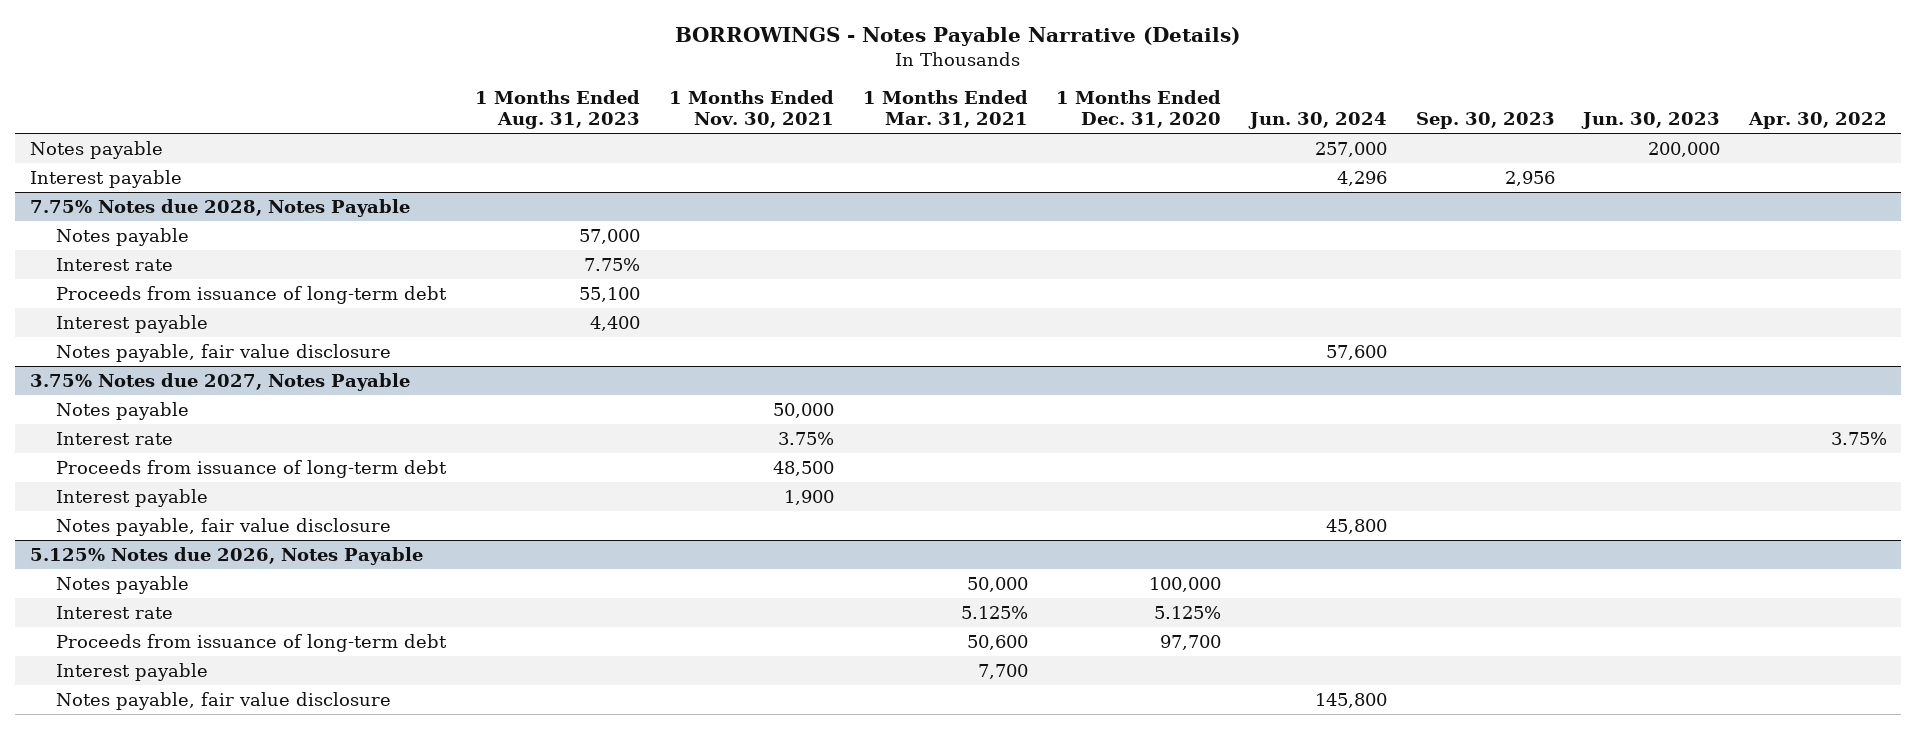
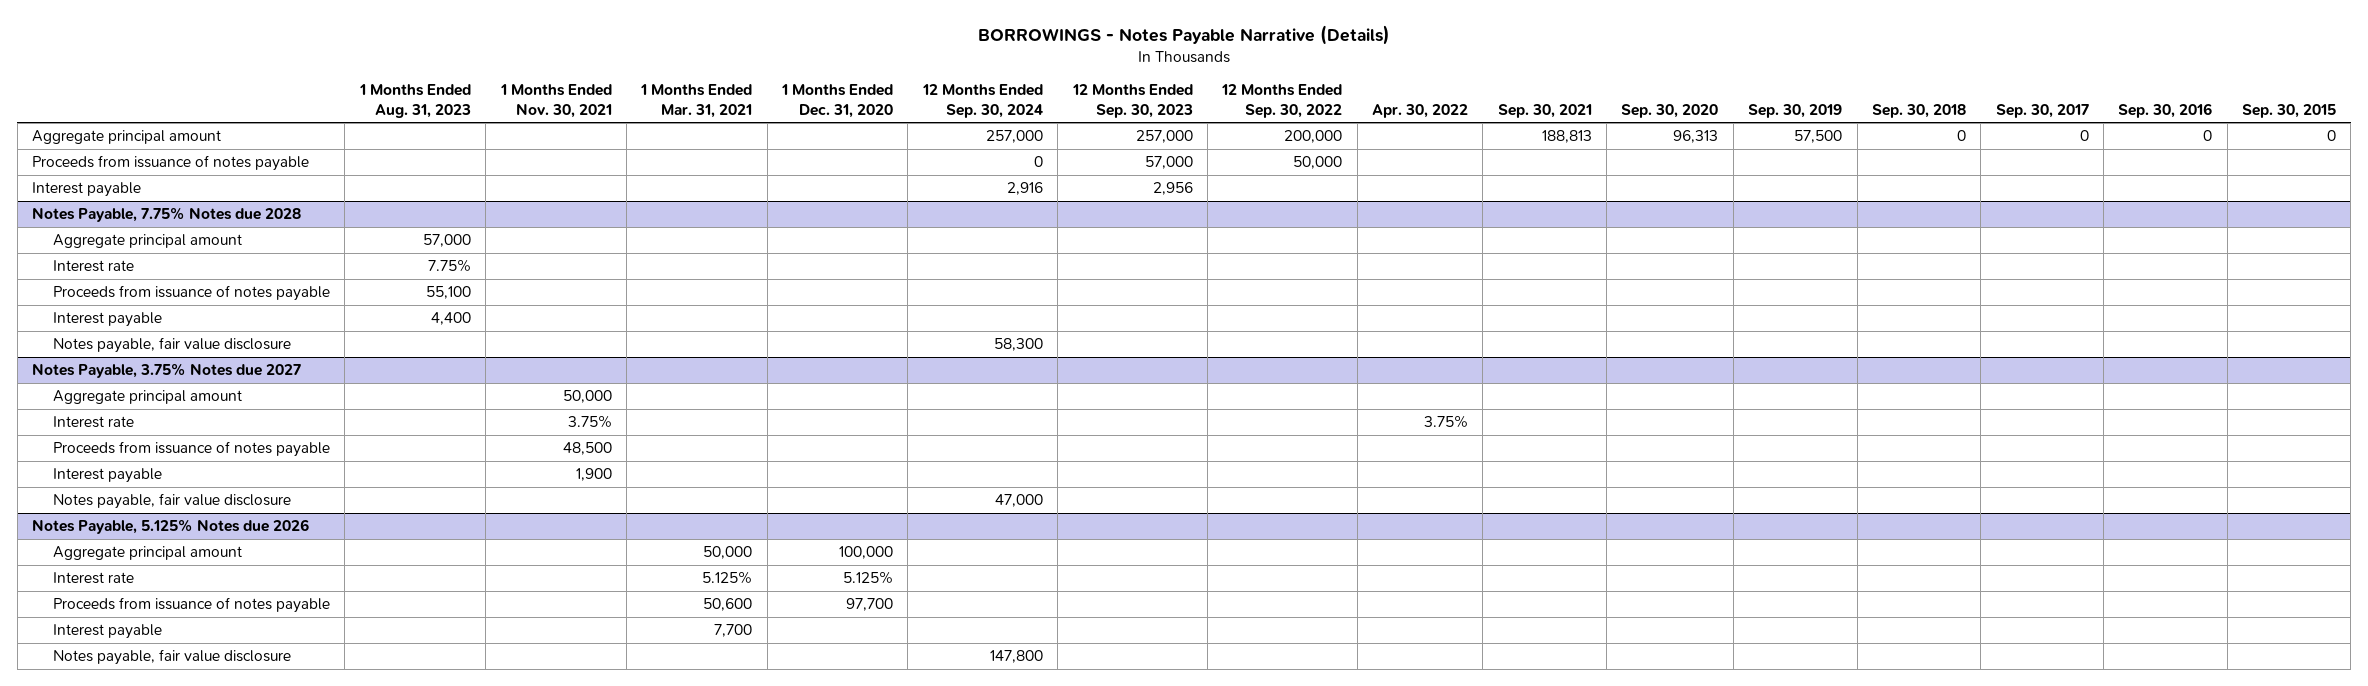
[1247,112,1387,130] Jun. 30, 2024 -> none
[1415,112,1555,130] Sep. 30, 2023 -> none
[1581,112,1721,130] Jun. 30, 2023 -> none
none -> [921,84,1043,118] 12 Months Ended Sep. 30, 2024
none -> [1071,84,1193,118] 12 Months Ended Sep. 30, 2023
none -> [1221,84,1343,118] 12 Months Ended Sep. 30, 2022
none -> [1497,103,1592,118] Sep. 30, 2021
none -> [1621,103,1719,118] Sep. 30, 2020
none -> [1748,103,1843,118] Sep. 30, 2019
none -> [1871,103,1966,118] Sep. 30, 2018
none -> [1995,103,2089,118] Sep. 30, 2017
none -> [2118,102,2213,118] Sep. 30, 2016
none -> [2242,103,2337,118] Sep. 30, 2015
[29,140,163,159] Notes payable -> [32,130,222,145] Aggregate principal amount
none -> [32,155,310,172] Proceeds from issuance of notes payable
[29,198,410,217] 7.75% Notes due 2028, Notes Payable -> [32,207,302,223] Notes Payable, 7.75% Notes due 2028
[56,227,190,246] Notes payable -> [53,234,243,249] Aggregate principal amount
[56,285,448,304] Proceeds from issuance of long-term debt -> [53,285,331,302] Proceeds from issuance of notes payable
[29,372,410,391] 3.75% Notes due 2027, Notes Payable -> [32,363,302,379] Notes Payable, 3.75% Notes due 2027
[56,401,190,420] Notes payable -> [53,390,243,405] Aggregate principal amount
[56,459,448,478] Proceeds from issuance of long-term debt -> [53,441,331,458] Proceeds from issuance of notes payable
[29,546,423,565] 5.125% Notes due 2026, Notes Payable -> [32,519,310,535] Notes Payable, 5.125% Notes due 2026
[56,575,190,594] Notes payable -> [53,546,243,561] Aggregate principal amount
[56,633,448,652] Proceeds from issuance of long-term debt -> [53,597,331,614] Proceeds from issuance of notes payable

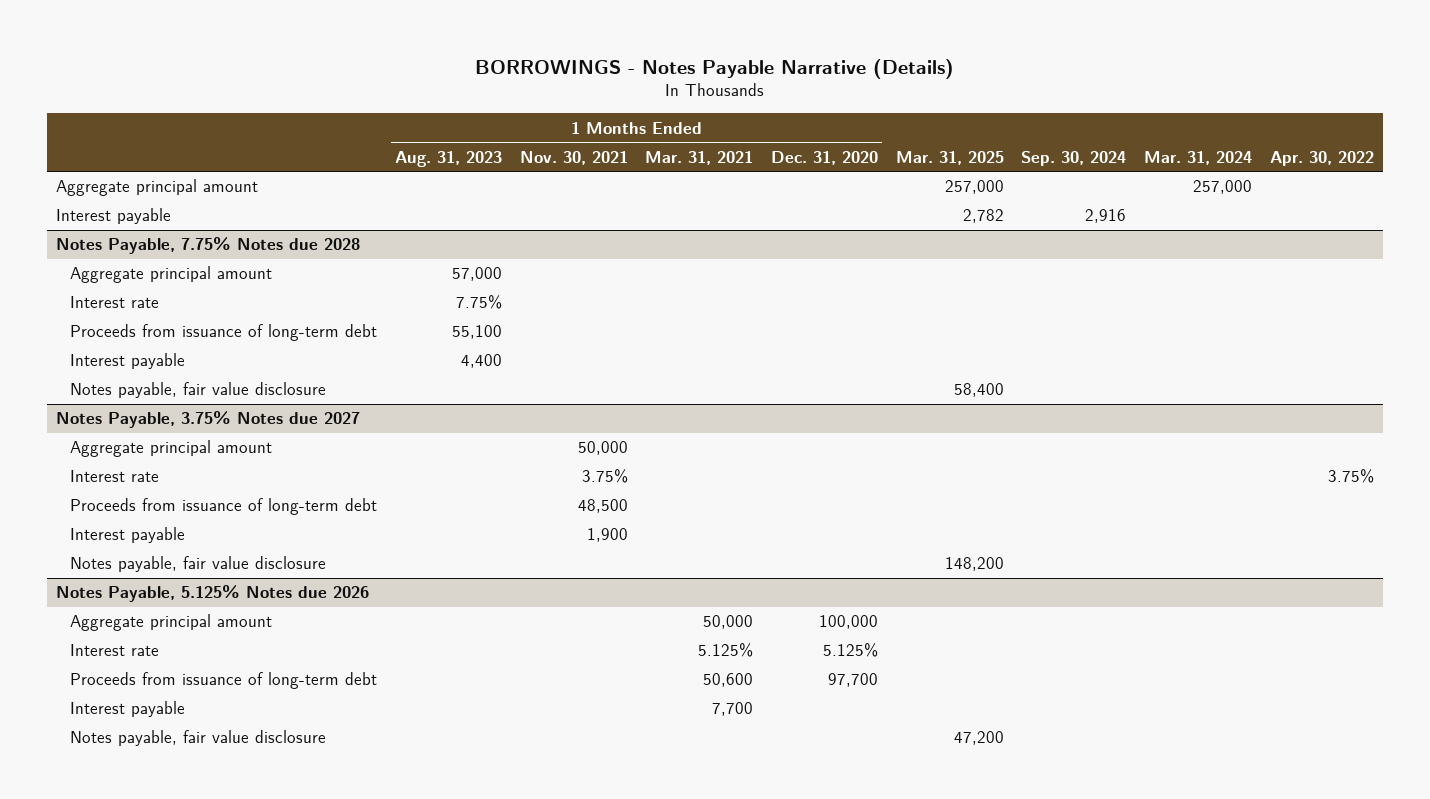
[921,84,1043,118] 12 Months Ended Sep. 30, 2024 -> none
[1071,84,1193,118] 12 Months Ended Sep. 30, 2023 -> none
[1221,84,1343,118] 12 Months Ended Sep. 30, 2022 -> none
[1497,103,1592,118] Sep. 30, 2021 -> none
[1621,103,1719,118] Sep. 30, 2020 -> none
[1748,103,1843,118] Sep. 30, 2019 -> none
[1871,103,1966,118] Sep. 30, 2018 -> none
[1995,103,2089,118] Sep. 30, 2017 -> none
[2118,102,2213,118] Sep. 30, 2016 -> none
[2242,103,2337,118] Sep. 30, 2015 -> none
none -> [895,150,1004,165] Mar. 31, 2025
none -> [1021,150,1127,166] Sep. 30, 2024
none -> [1144,150,1253,165] Mar. 31, 2024
[32,155,310,172] Proceeds from issuance of notes payable -> none
[53,285,331,302] Proceeds from issuance of notes payable -> [70,324,378,342] Proceeds from issuance of long-term debt
[53,441,331,458] Proceeds from issuance of notes payable -> [70,498,378,516] Proceeds from issuance of long-term debt
[53,597,331,614] Proceeds from issuance of notes payable -> [70,672,378,690] Proceeds from issuance of long-term debt

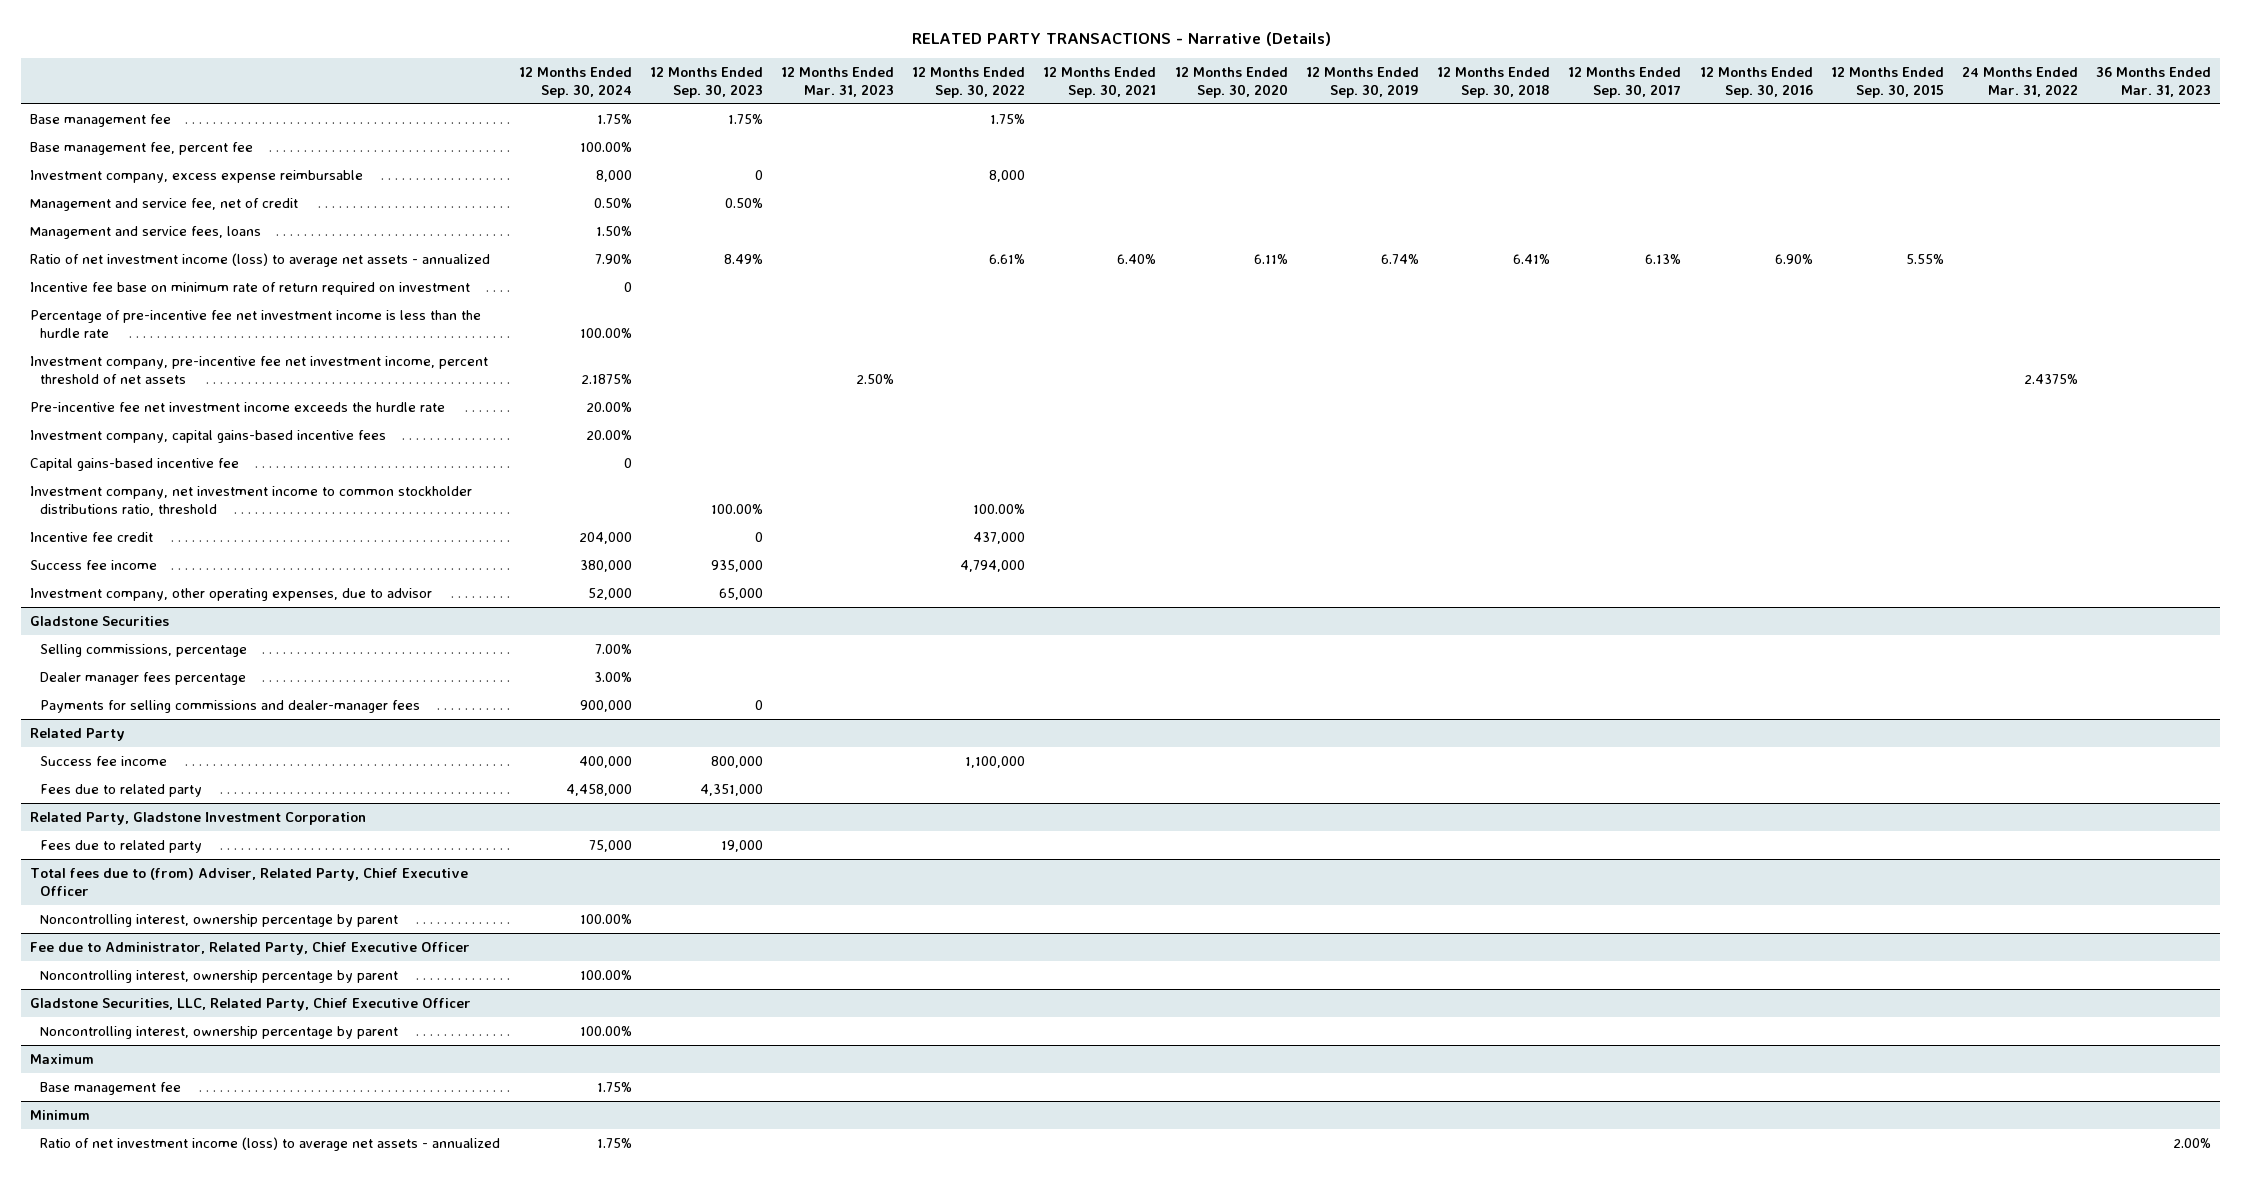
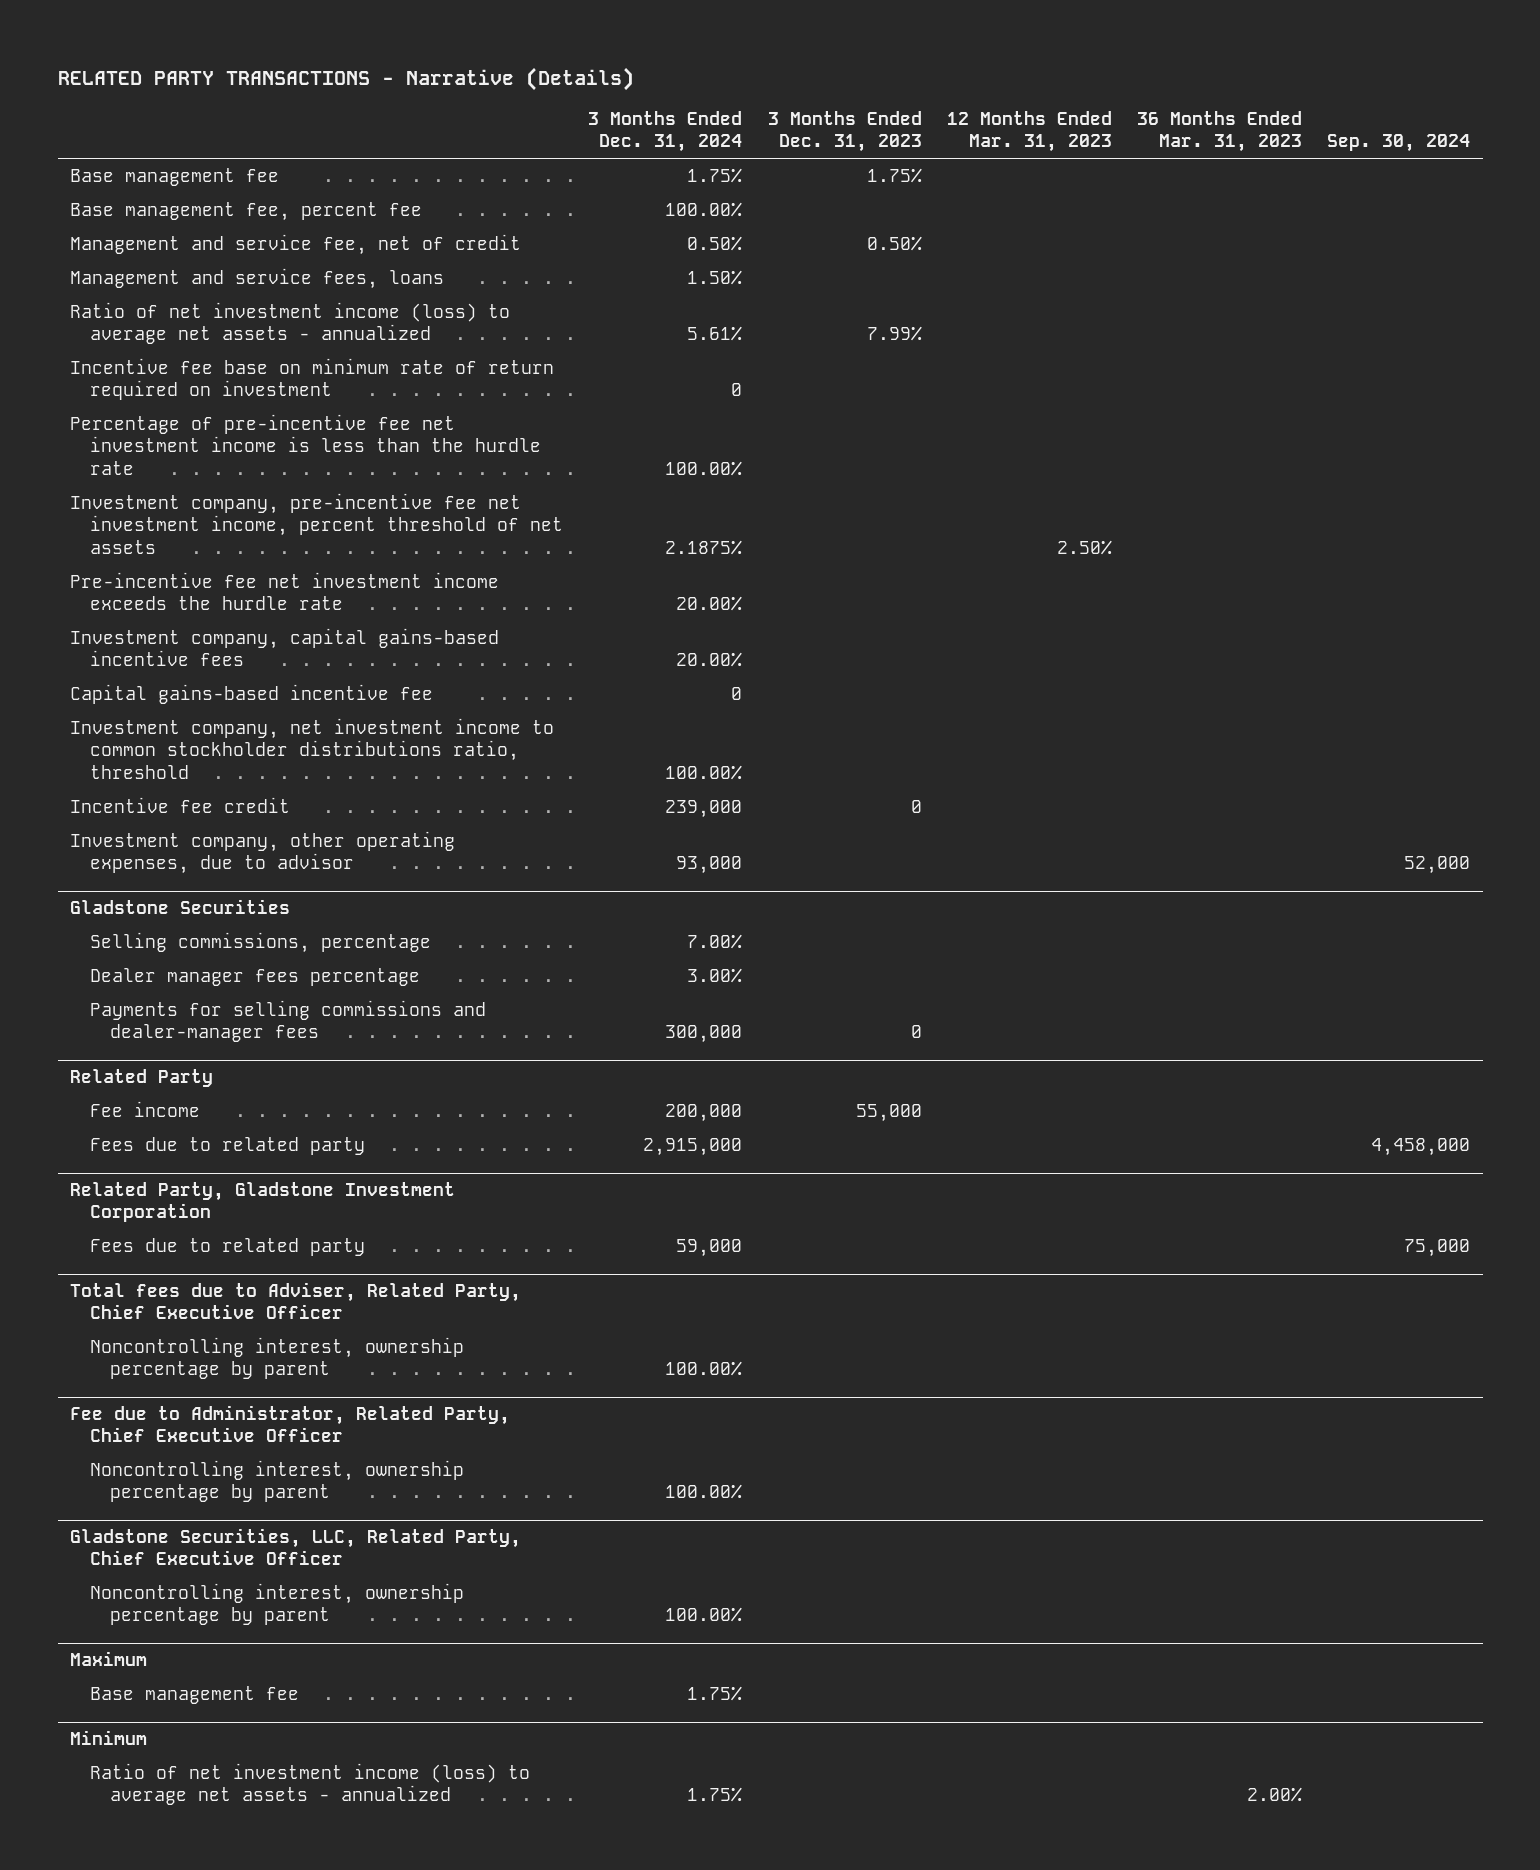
[518,66,632,98] 12 Months Ended Sep. 30, 2024 -> none
[649,66,763,98] 12 Months Ended Sep. 30, 2023 -> none
[912,66,1026,98] 12 Months Ended Sep. 30, 2022 -> none
[1043,66,1157,98] 12 Months Ended Sep. 30, 2021 -> none
[1174,66,1288,98] 12 Months Ended Sep. 30, 2020 -> none
[1305,66,1419,98] 12 Months Ended Sep. 30, 2019 -> none
[1437,66,1551,98] 12 Months Ended Sep. 30, 2018 -> none
[1568,66,1682,98] 12 Months Ended Sep. 30, 2017 -> none
[1699,66,1813,98] 12 Months Ended Sep. 30, 2016 -> none
[1830,66,1944,98] 12 Months Ended Sep. 30, 2015 -> none
[1961,66,2078,97] 24 Months Ended Mar. 31, 2022 -> none
none -> [588,111,743,153] 3 Months Ended Dec. 31, 2024
none -> [767,111,922,153] 3 Months Ended Dec. 31, 2023
none -> [1327,134,1471,153] Sep. 30, 2024
[30,169,364,183] Investment company, excess expense reimbursable -> none
[30,559,158,570] Success fee income -> none
[40,755,168,766] Success fee income -> [90,1101,201,1118] Fee income
[30,867,469,896] Total fees due to (from) Adviser, Related Party, Chief Executive Officer -> [70,1282,522,1320] Total fees due to Adviser, Related Party, Chief Executive Officer

